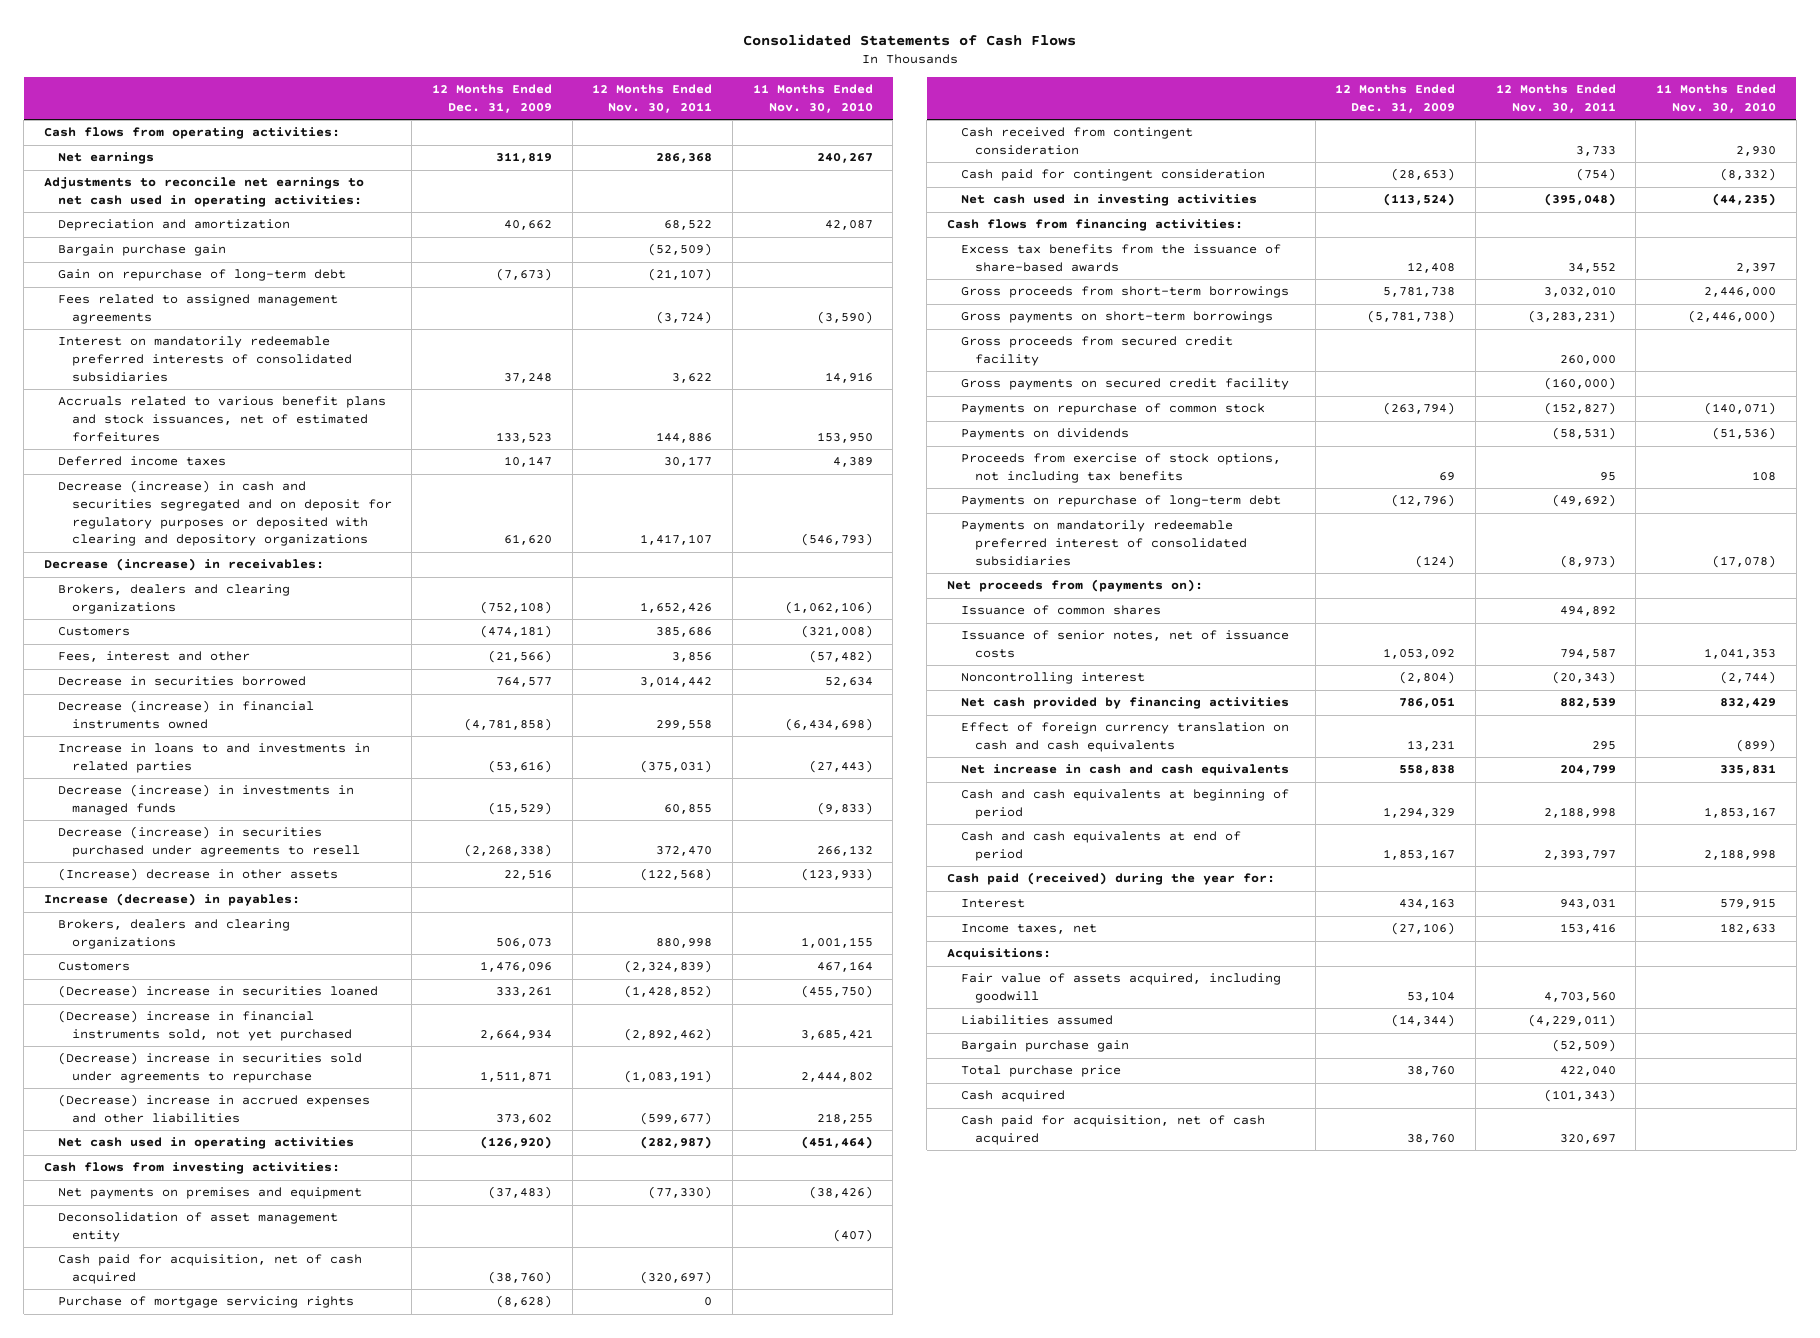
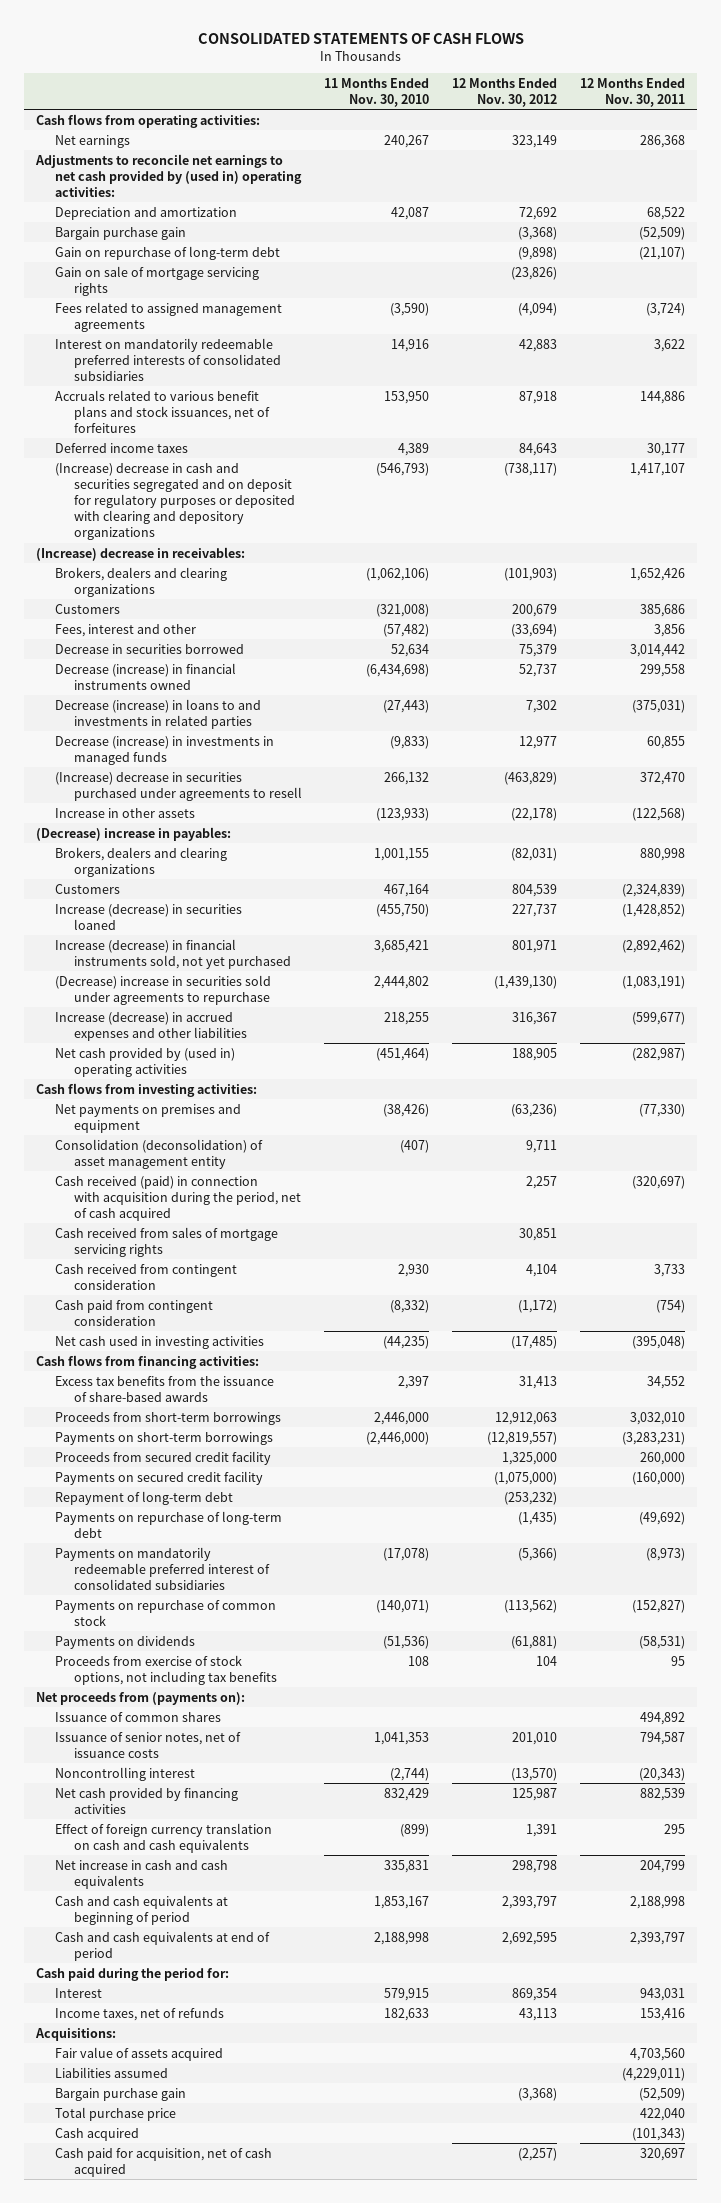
[742,33,1076,46] Consolidated Statements of Cash Flows -> [197,32,524,44] CONSOLIDATED STATEMENTS OF CASH FLOWS
[431,84,552,113] 12 Months Ended Dec. 31, 2009 -> none
none -> [452,77,558,107] 12 Months Ended Nov. 30, 2012
[43,177,364,208] Adjustments to reconcile net earnings to net cash used in operating activities: -> [34,153,302,197] Adjustments to reconcile net earnings to net cash provided by (used in) operating activities:
none -> [54,265,259,296] Gain on sale of mortgage servicing rights
[57,396,386,442] Accruals related to various benefit plans and stock issuances, net of estimated forfeitures -> [54,389,270,433] Accruals related to various benefit plans and stock issuances, net of forfeitures
[57,480,392,547] Decrease (increase) in cash and securities segregated and on deposit for regulatory purposes or deposited with clearing and depository organizations -> [54,462,295,541] (Increase) decrease in cash and securities segregated and on deposit for regulatory purposes or deposited with clearing and depository organizations
[43,558,324,572] Decrease (increase) in receivables: -> [35,546,245,561] (Increase) decrease in receivables:
[57,743,370,774] Increase in loans to and investments in related parties -> [54,698,261,729] Decrease (increase) in loans to and investments in related parties
[57,826,360,858] Decrease (increase) in securities purchased under agreements to resell -> [54,771,302,801] (Increase) decrease in securities purchased under agreements to resell
[57,868,338,882] (Increase) decrease in other assets -> [54,807,195,818] Increase in other assets
[43,893,300,907] Increase (decrease) in payables: -> [35,826,231,841] (Decrease) increase in payables:
[57,985,378,999] (Decrease) increase in securities loaned -> [54,903,242,930] Increase (decrease) in securities loaned
[57,1010,352,1042] (Decrease) increase in financial instruments sold, not yet purchased -> [54,938,291,969] Increase (decrease) in financial instruments sold, not yet purchased
[57,1094,370,1124] (Decrease) increase in accrued expenses and other liabilities -> [54,1011,247,1041] Increase (decrease) in accrued expenses and other liabilities
[57,1137,354,1150] Net cash used in operating activities -> [54,1047,235,1077] Net cash provided by (used in) operating activities
[57,1296,354,1309] Purchase of mortgage servicing rights -> none
[57,1212,338,1243] Deconsolidation of asset management entity -> [54,1138,263,1169] Consolidation (deconsolidation) of asset management entity
[57,1254,362,1285] Cash paid for acquisition, net of cash acquired -> [54,1175,301,1221] Cash received (paid) in connection with acquisition during the period, net of cash acquired
none -> [54,1226,278,1257] Cash received from sales of mortgage servicing rights
[960,169,1265,182] Cash paid for contingent consideration -> [54,1299,213,1326] Cash paid from contingent consideration
[960,286,1289,299] Gross proceeds from short-term borrowings -> [54,1411,281,1425] Proceeds from short-term borrowings
[960,311,1273,324] Gross payments on short-term borrowings -> [54,1431,273,1445] Payments on short-term borrowings
[960,336,1233,367] Gross proceeds from secured credit facility -> [54,1450,271,1465] Proceeds from secured credit facility
[960,378,1289,391] Gross payments on secured credit facility -> [54,1470,263,1485] Payments on secured credit facility
none -> [54,1490,233,1505] Repayment of long-term debt
[960,495,1281,508] Payments on repurchase of long-term debt -> [54,1510,282,1538] Payments on repurchase of long-term debt
[960,520,1247,566] Payments on mandatorily redeemable preferred interest of consolidated subsidiaries -> [54,1546,270,1590] Payments on mandatorily redeemable preferred interest of consolidated subsidiaries
[947,872,1276,886] Cash paid (received) during the year for: -> [35,1967,229,1981] Cash paid during the period for:
[960,924,1097,935] Income taxes, net -> [54,2007,224,2021] Income taxes, net of refunds
[960,973,1281,1004] Fair value of assets acquired, including goodwill -> [54,2046,223,2061] Fair value of assets acquired

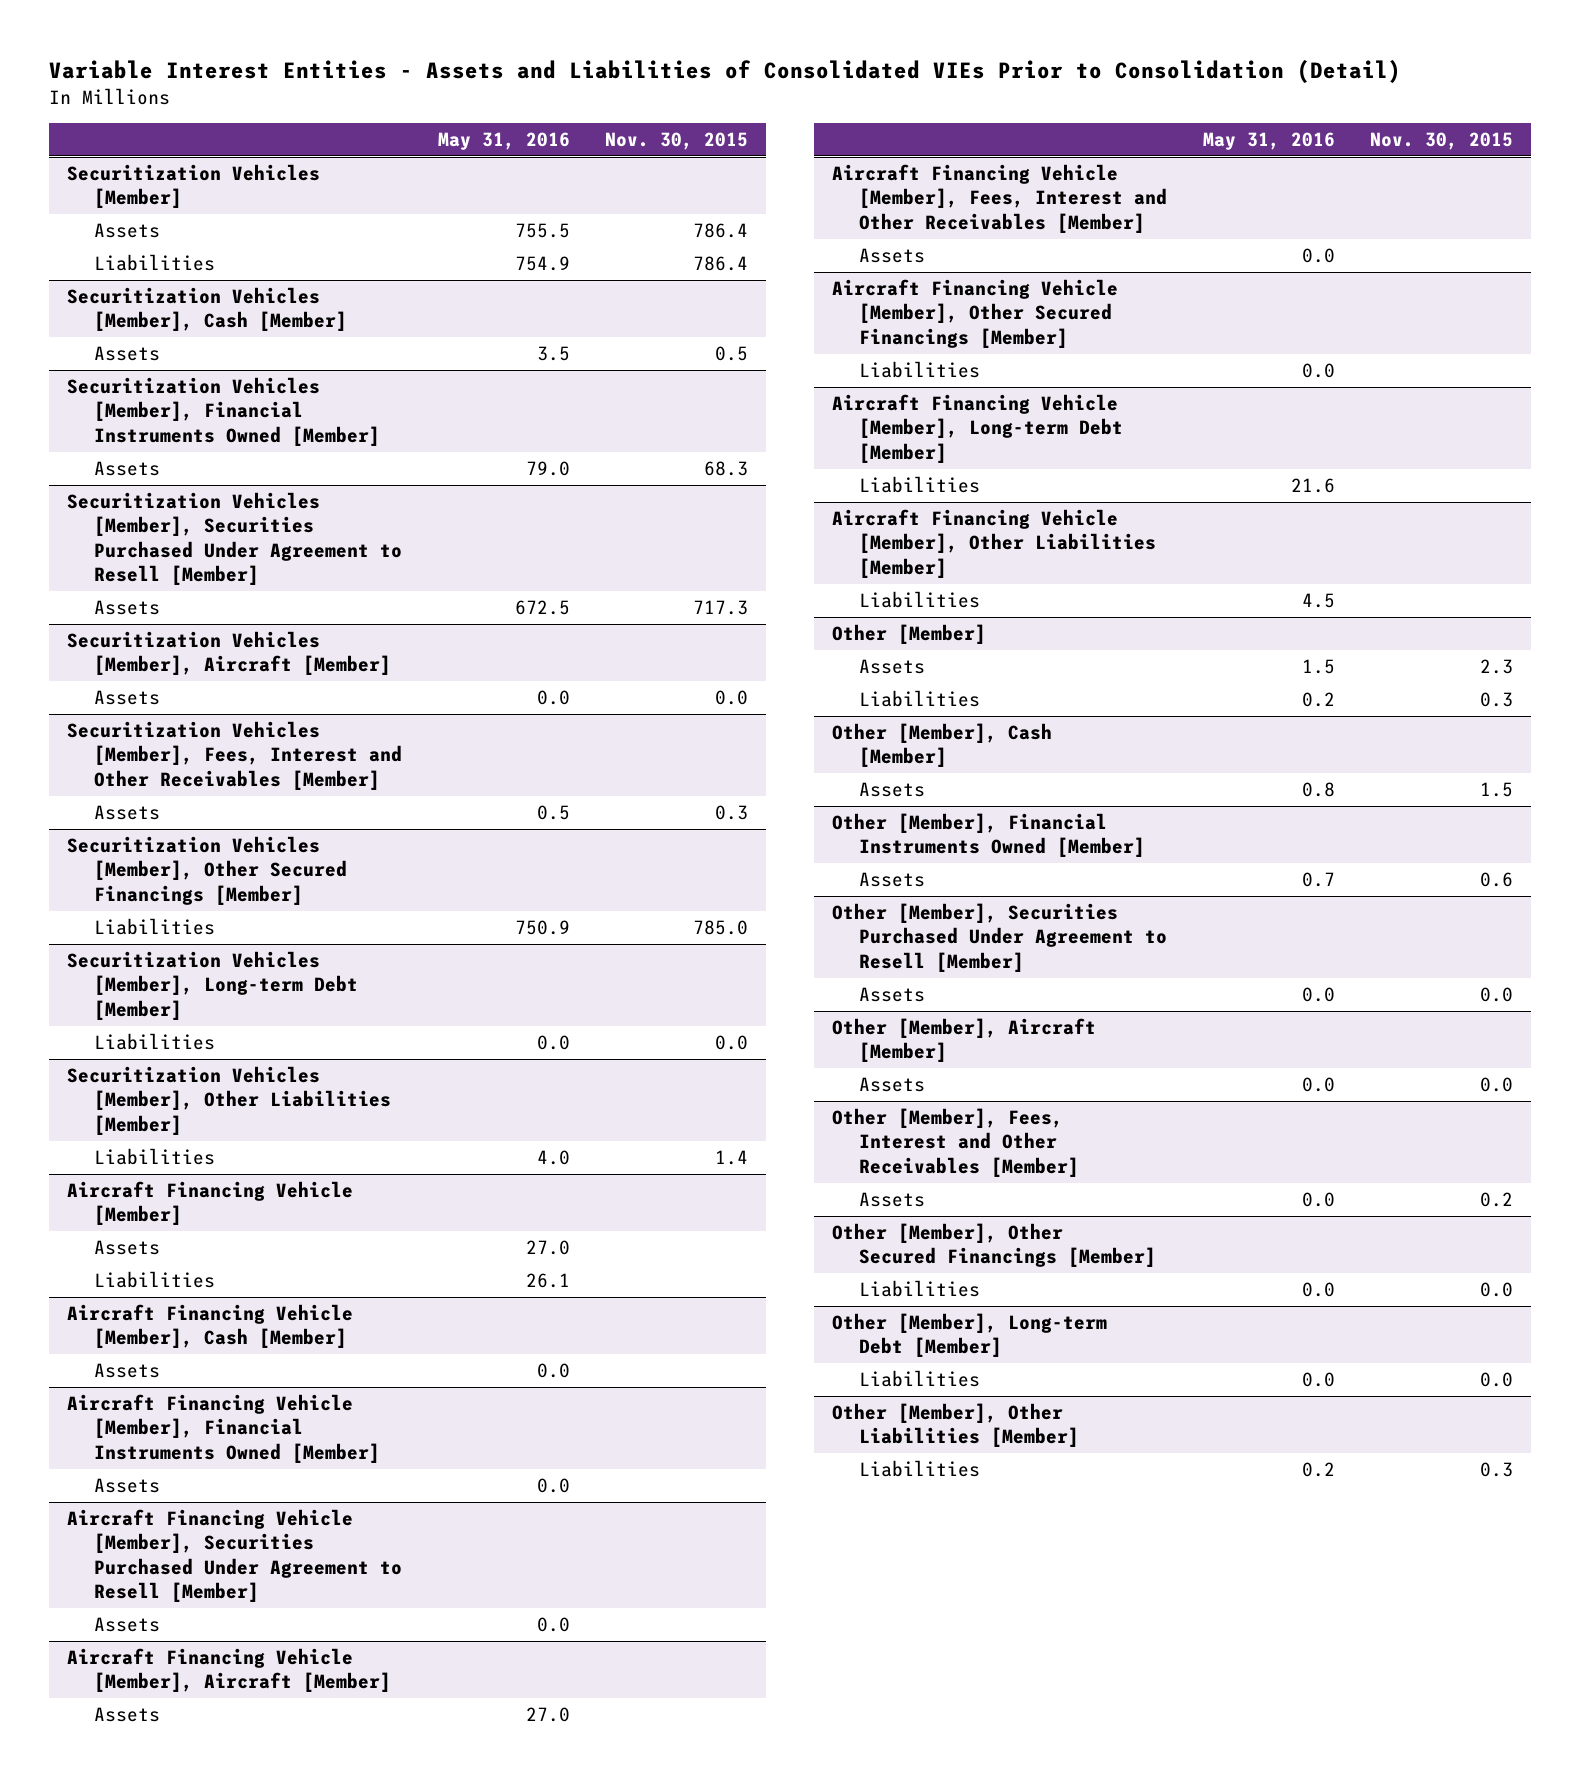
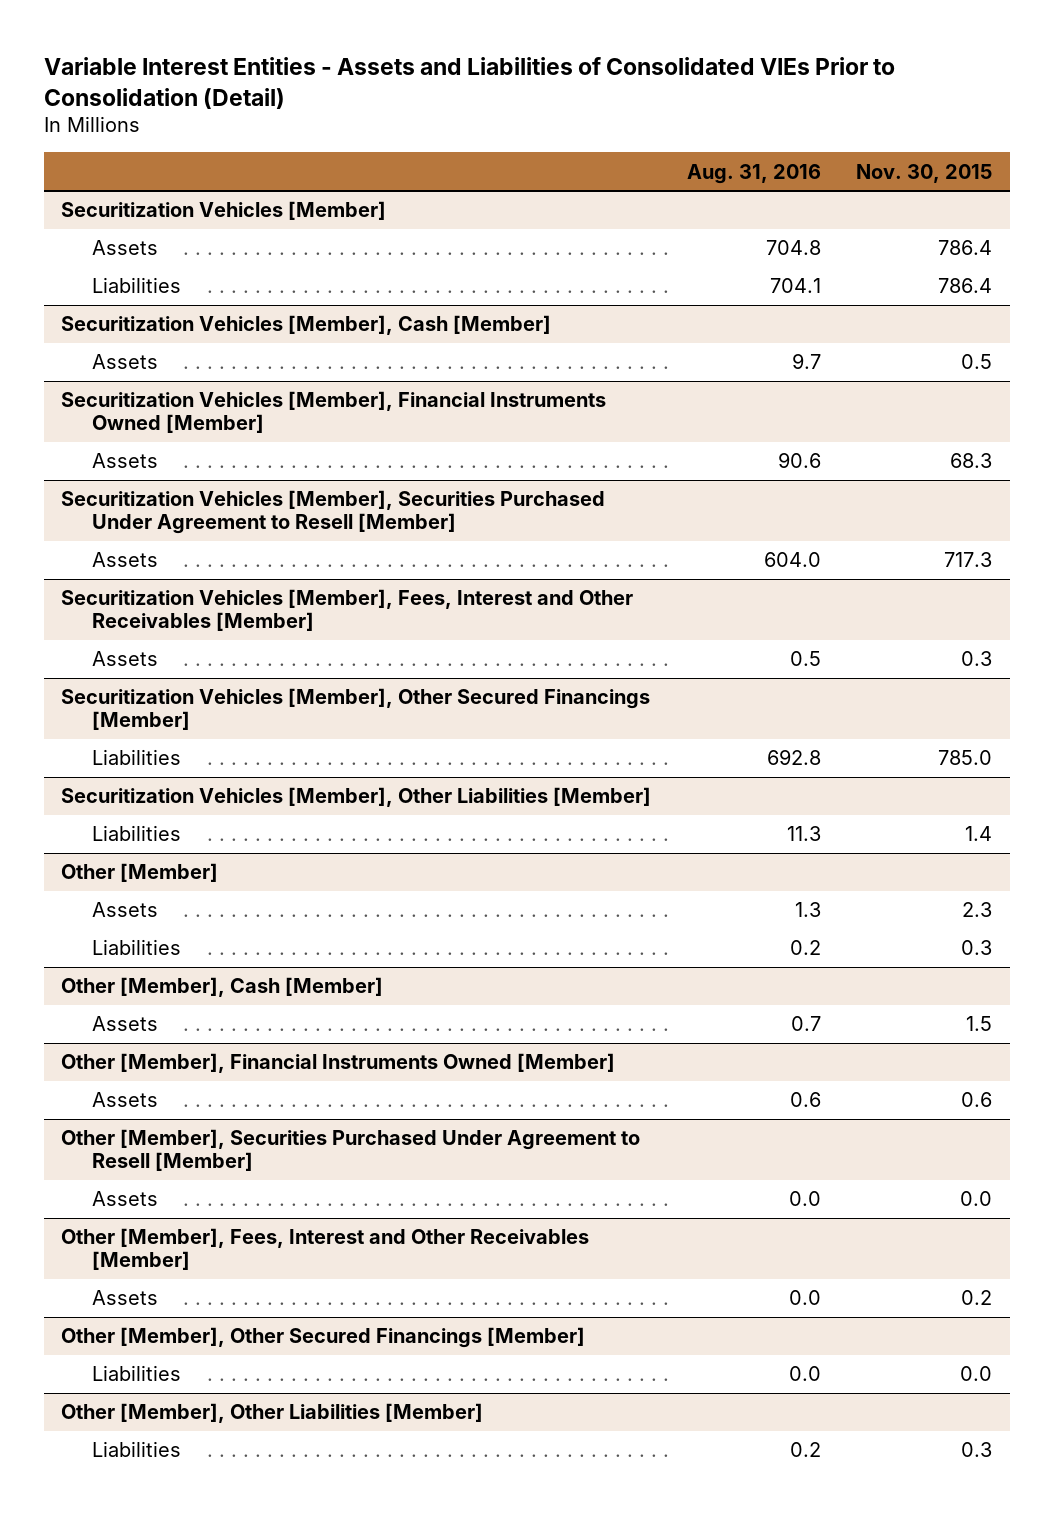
[437,132,570,151] May 31, 2016 -> none
none -> [686,163,821,184] Aug. 31, 2016
[66,631,392,676] Securitization Vehicles [Member], Aircraft [Member] -> none
[94,690,161,706] Assets -> none
[66,951,359,1020] Securitization Vehicles [Member], Long-term Debt [Member] -> none
[94,1033,216,1051] Liabilities -> none
[66,1181,353,1226] Aircraft Financing Vehicle [Member] -> none
[94,1240,161,1256] Assets -> none
[94,1271,216,1289] Liabilities -> none
[66,1304,353,1349] Aircraft Financing Vehicle [Member], Cash [Member] -> none
[94,1363,161,1379] Assets -> none
[66,1394,381,1463] Aircraft Financing Vehicle [Member], Financial Instruments Owned [Member] -> none
[94,1478,161,1494] Assets -> none
[66,1509,403,1603] Aircraft Financing Vehicle [Member], Securities Purchased Under Agreement to Resell [Member] -> none
[94,1617,161,1633] Assets -> none
[66,1648,392,1693] Aircraft Financing Vehicle [Member], Aircraft [Member] -> none
[94,1707,161,1723] Assets -> none
[831,164,1168,233] Aircraft Financing Vehicle [Member], Fees, Interest and Other Receivables [Member] -> none
[859,248,926,264] Assets -> none
[831,279,1118,348] Aircraft Financing Vehicle [Member], Other Secured Financings [Member] -> none
[859,361,981,379] Liabilities -> none
[831,394,1124,463] Aircraft Financing Vehicle [Member], Long-term Debt [Member] -> none
[859,476,981,494] Liabilities -> none
[831,509,1157,578] Aircraft Financing Vehicle [Member], Other Liabilities [Member] -> none
[859,591,981,609] Liabilities -> none
[831,1018,1096,1063] Other [Member], Aircraft [Member] -> none
[859,1077,926,1093] Assets -> none
[831,1313,1107,1358] Other [Member], Long-term Debt [Member] -> none
[859,1370,981,1388] Liabilities -> none

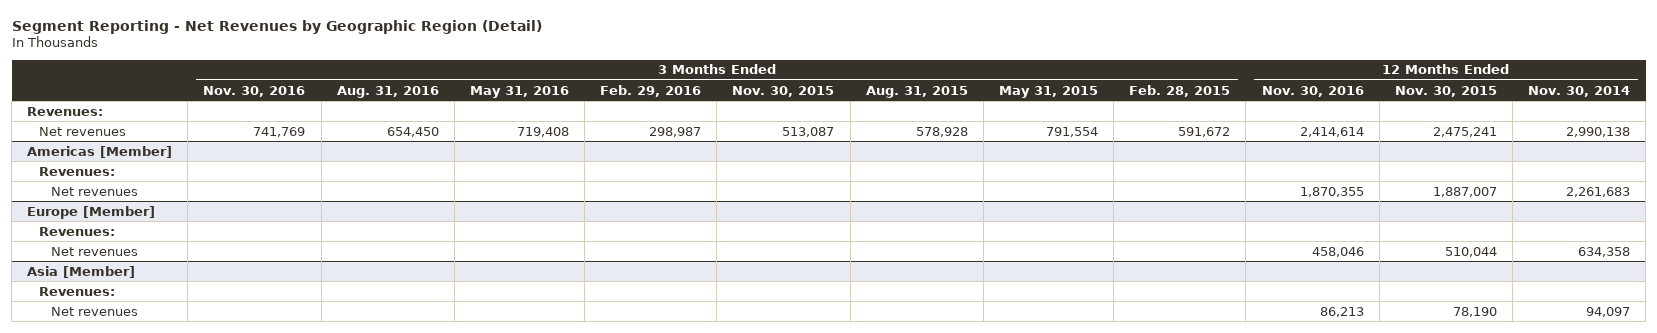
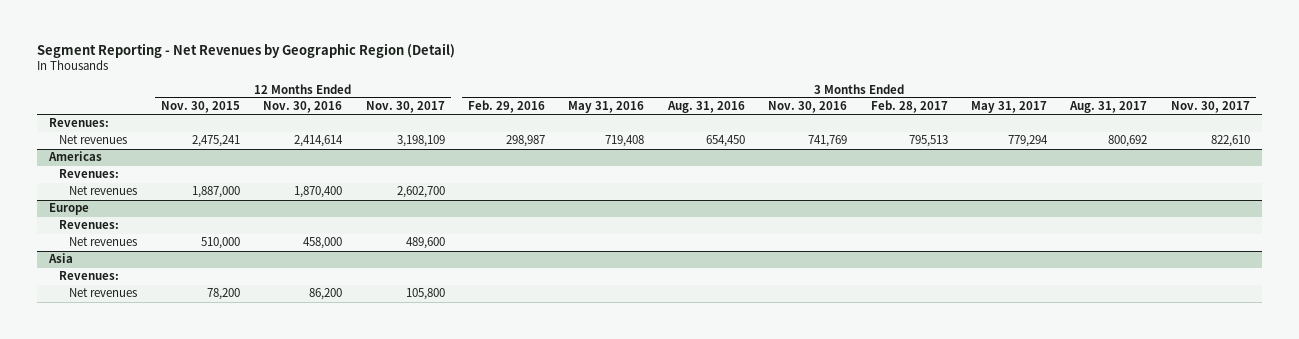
[732,85,835,97] Nov. 30, 2015 -> none
[865,85,968,98] Aug. 31, 2015 -> none
[999,85,1099,98] May 31, 2015 -> none
[1129,84,1231,97] Feb. 28, 2015 -> none
[1528,85,1631,97] Nov. 30, 2014 -> none
none -> [365,101,445,114] Nov. 30, 2017
none -> [870,100,948,114] Feb. 28, 2017
none -> [971,101,1048,114] May 31, 2017
none -> [1069,101,1148,114] Aug. 31, 2017
none -> [1170,101,1250,114] Nov. 30, 2017
[27,145,173,158] Americas [Member] -> [48,151,103,162] Americas
[1299,186,1364,197] 1,870,355 -> [294,186,343,199] 1,870,400
[1432,186,1497,197] 1,887,007 -> [191,186,240,199] 1,887,000
[27,205,156,219] Europe [Member] -> [49,203,90,216] Europe
[1311,246,1364,257] 458,046 -> [303,237,343,250] 458,000
[1444,246,1497,257] 510,044 -> [200,237,240,250] 510,000
[27,265,136,278] Asia [Member] -> [48,253,74,264] Asia
[1319,306,1364,317] 86,213 -> [309,288,343,301] 86,200
[1452,306,1497,317] 78,190 -> [206,288,240,301] 78,200

